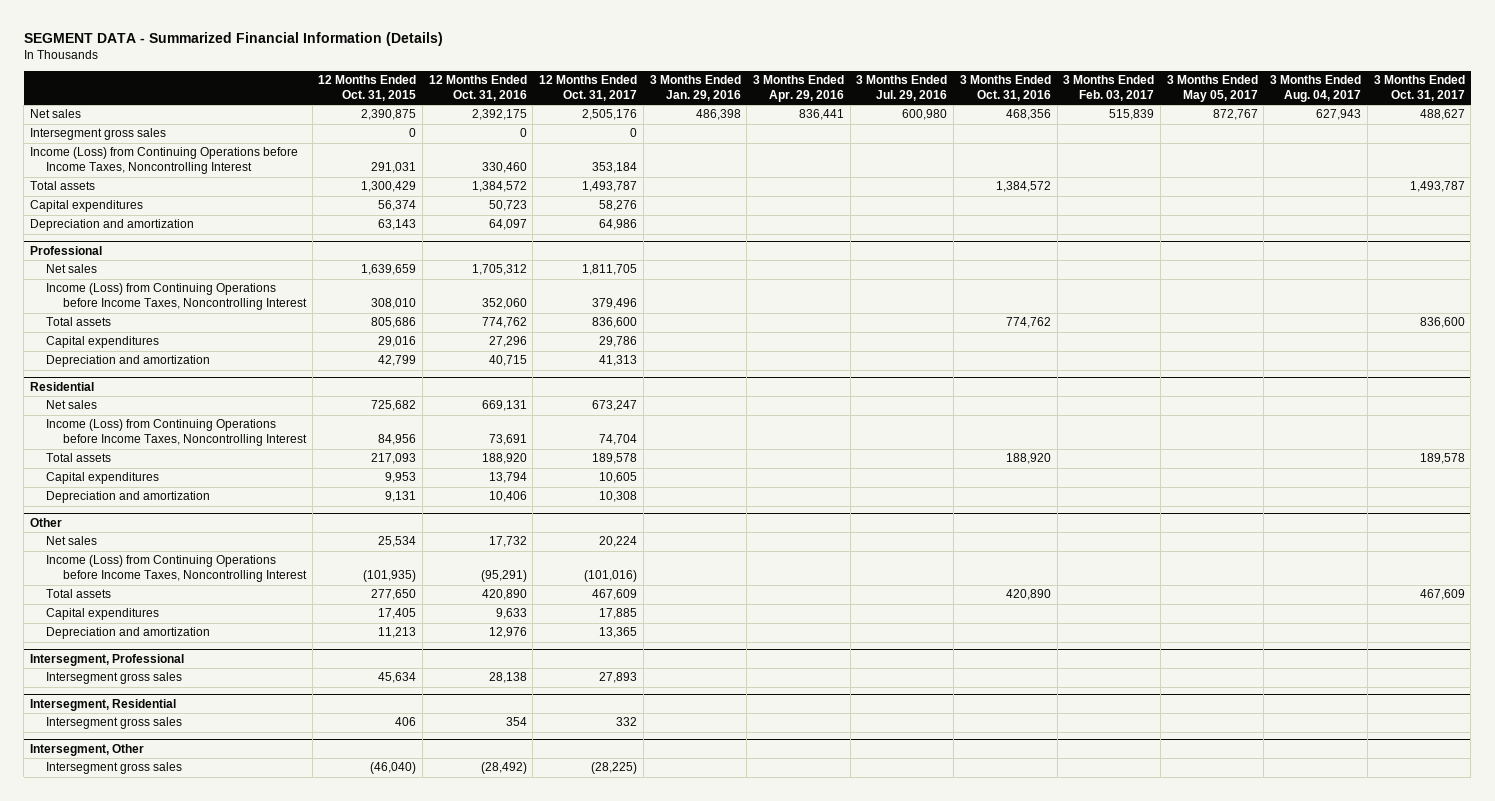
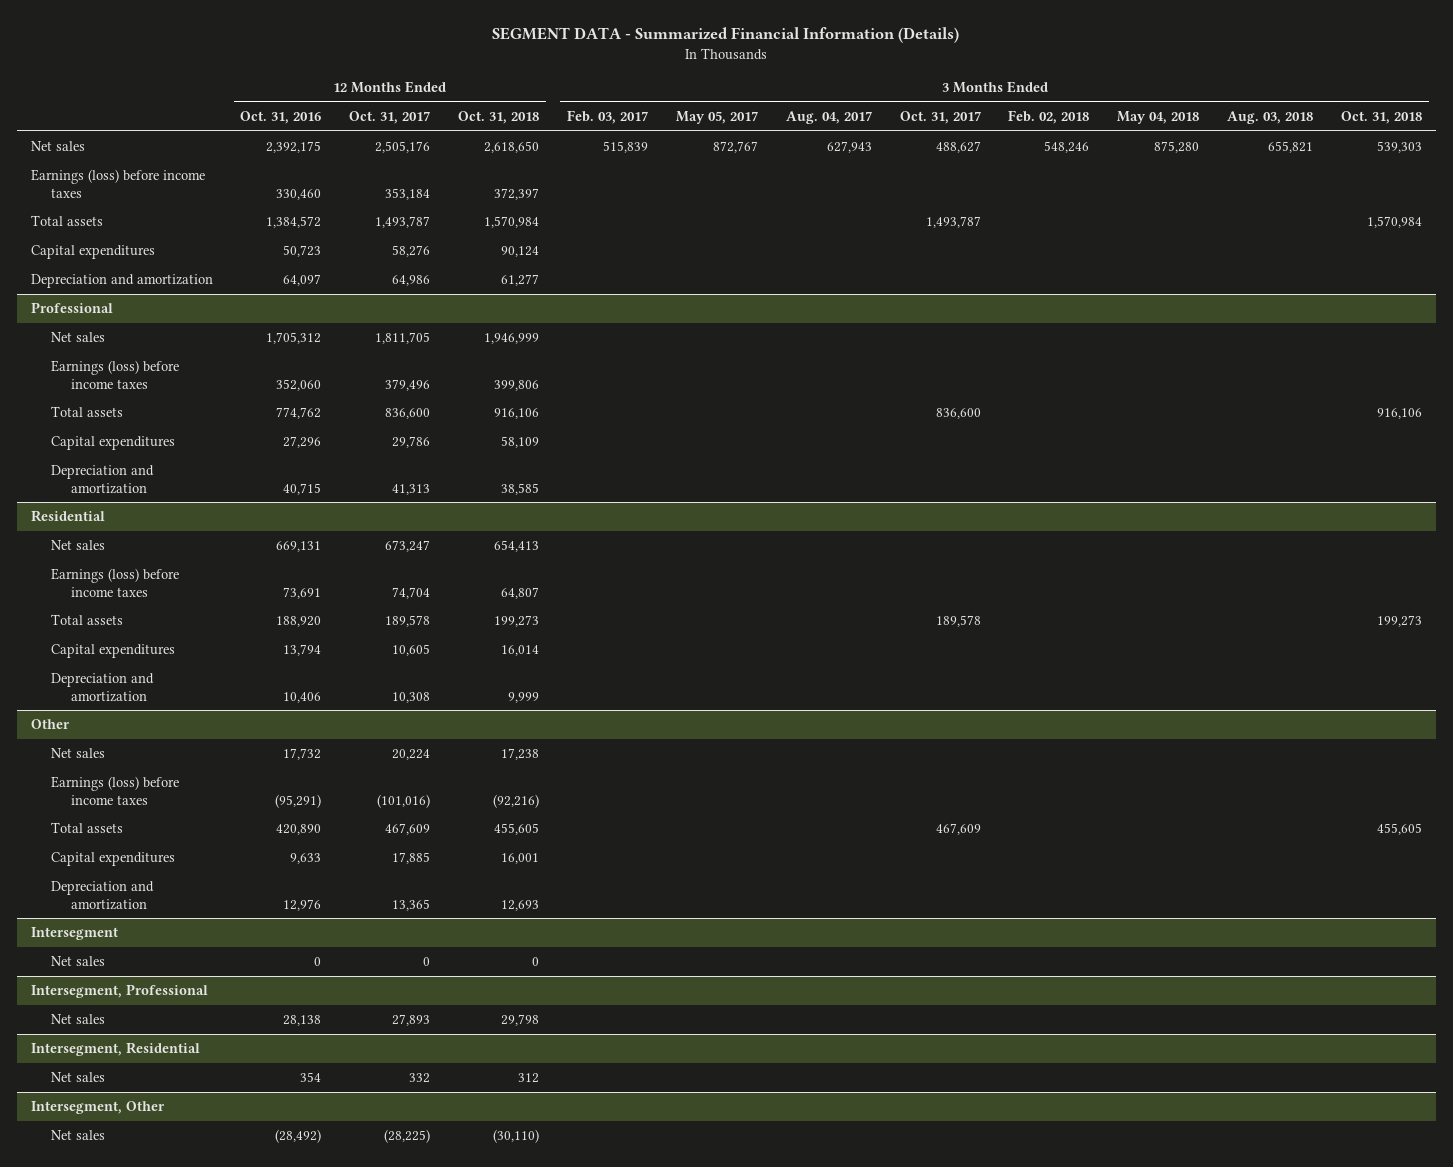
[318,75,417,102] 12 Months Ended Oct. 31, 2015 -> none
[649,75,741,102] 3 Months Ended Jan. 29, 2016 -> none
[752,75,844,103] 3 Months Ended Apr. 29, 2016 -> none
[856,75,948,102] 3 Months Ended Jul. 29, 2016 -> none
[959,75,1051,102] 3 Months Ended Oct. 31, 2016 -> none
none -> [458,110,540,124] Oct. 31, 2018
none -> [1008,109,1090,124] Feb. 02, 2018
none -> [1117,110,1200,124] May 04, 2018
none -> [1227,110,1314,124] Aug. 03, 2018
none -> [1340,110,1422,124] Oct. 31, 2018
[30,128,167,141] Intersegment gross sales -> none
[30,147,299,175] Income (Loss) from Continuing Operations before Income Taxes, Noncontrolling Interest -> [30,169,205,198] Earnings (loss) before income taxes
[46,283,307,311] Income (Loss) from Continuing Operations before Income Taxes, Noncontrolling Interest -> [50,360,179,389] Earnings (loss) before income taxes
[46,419,307,447] Income (Loss) from Continuing Operations before Income Taxes, Noncontrolling Interest -> [50,568,179,597] Earnings (loss) before income taxes
[46,555,307,583] Income (Loss) from Continuing Operations before Income Taxes, Noncontrolling Interest -> [50,776,179,805] Earnings (loss) before income taxes
none -> [30,927,118,941] Intersegment
none -> [50,956,105,967] Net sales
[46,672,183,685] Intersegment gross sales -> [50,1014,105,1025] Net sales
[46,717,183,730] Intersegment gross sales -> [50,1072,105,1083] Net sales
[46,762,183,775] Intersegment gross sales -> [50,1130,105,1141] Net sales

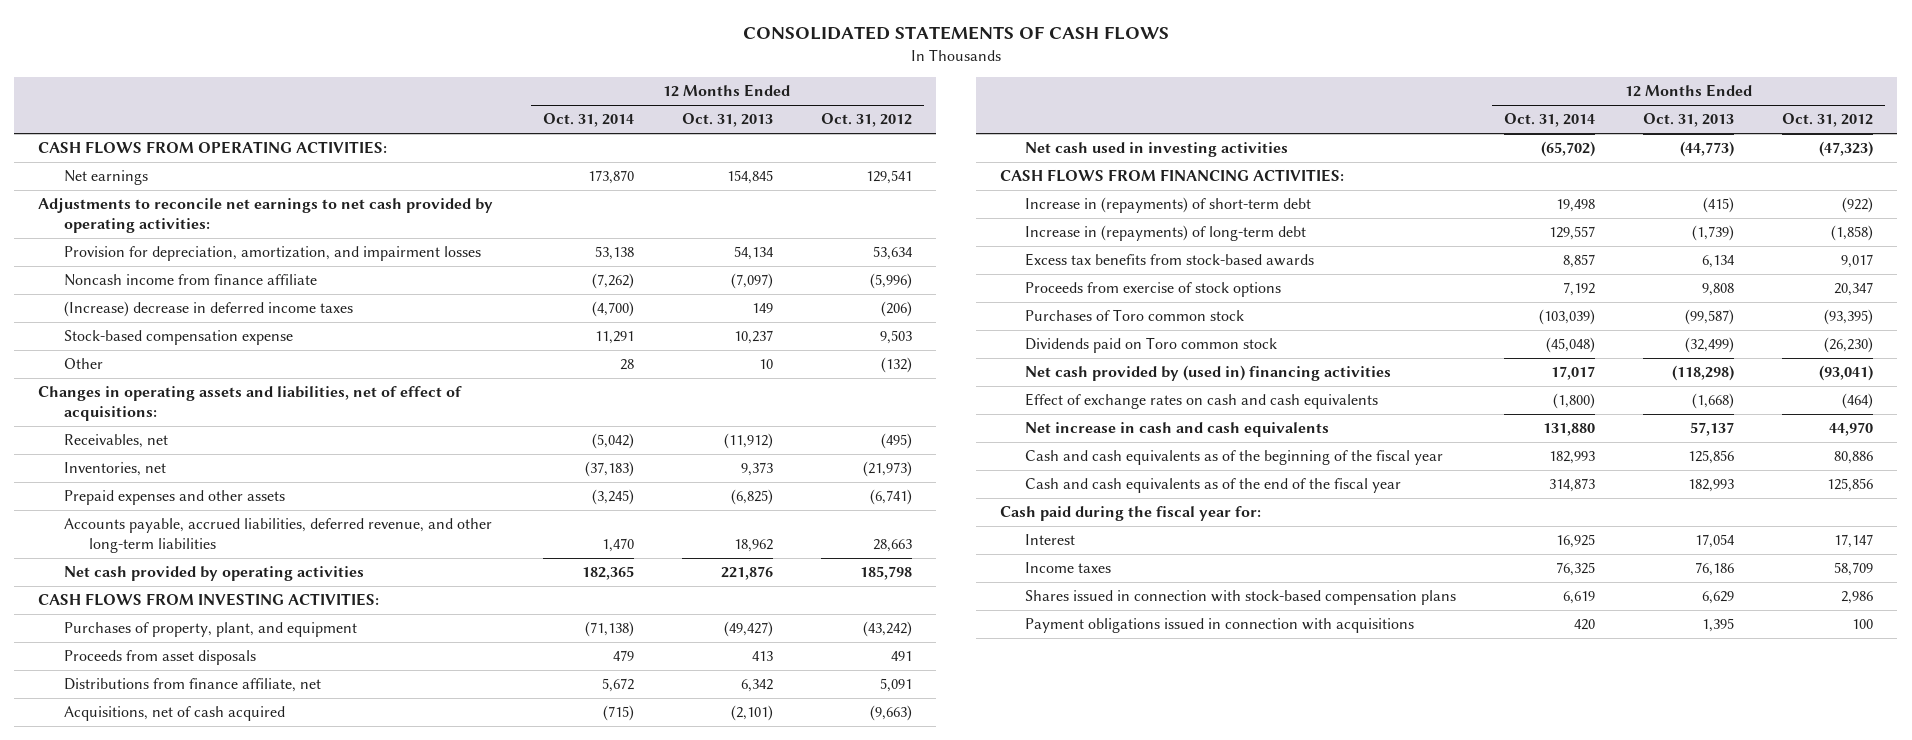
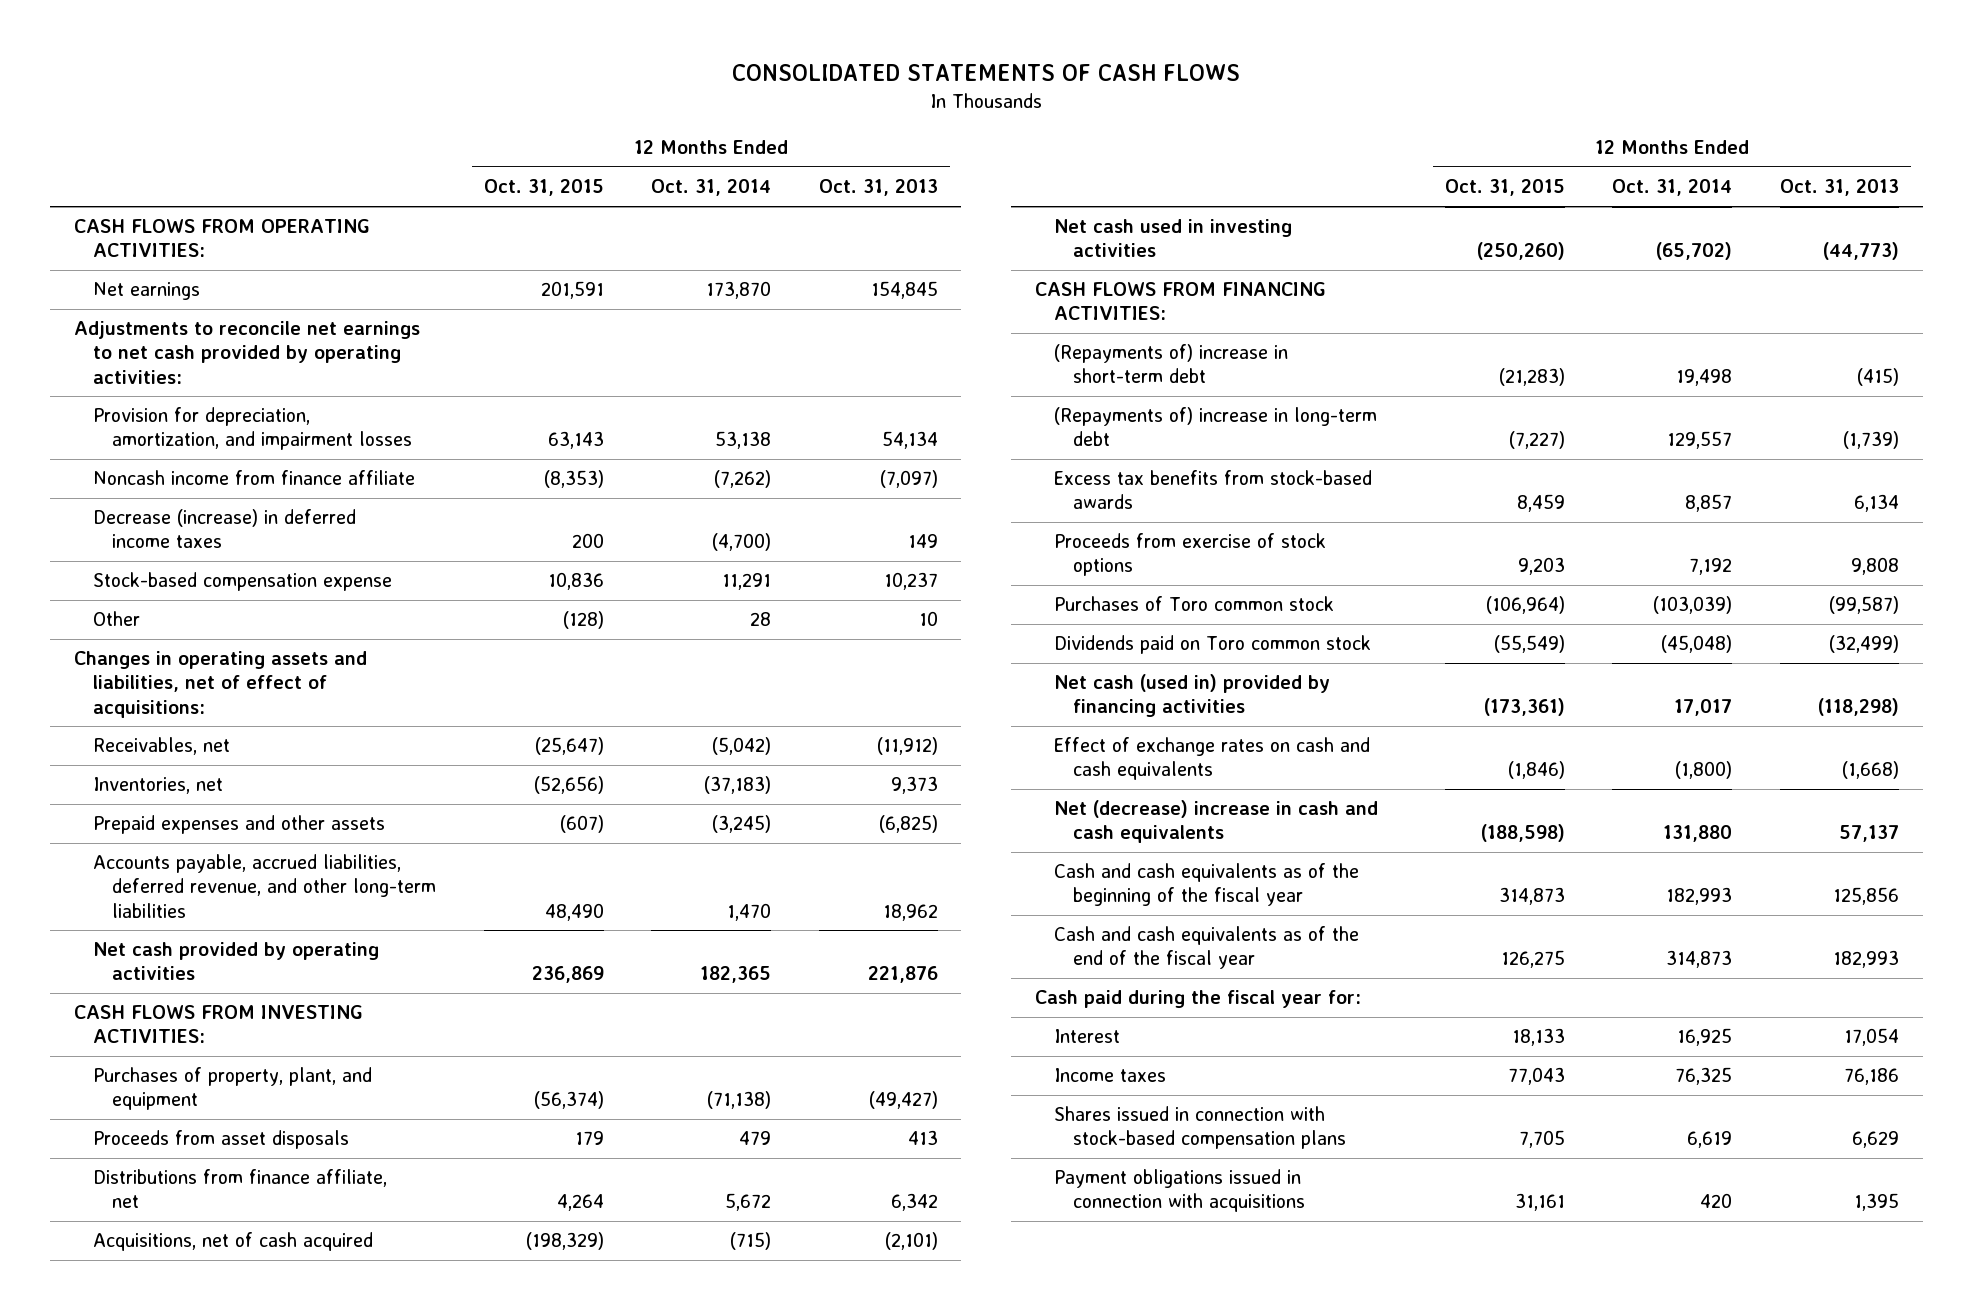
[820,113,912,128] Oct. 31, 2012 -> none
none -> [483,179,604,197] Oct. 31, 2015
[63,301,353,318] (Increase) decrease in deferred income taxes -> [93,509,357,549] Decrease (increase) in deferred income taxes
[1025,197,1312,214] Increase in (repayments) of short-term debt -> [1054,344,1289,384] (Repayments of) increase in short-term debt
[1025,225,1307,242] Increase in (repayments) of long-term debt -> [1054,407,1378,447] (Repayments of) increase in long-term debt
[1025,365,1392,382] Net cash provided by (used in) financing activities -> [1054,674,1331,718] Net cash (used in) provided by financing activities
[1025,422,1330,438] Net increase in cash and cash equivalents -> [1054,800,1379,844] Net (decrease) increase in cash and cash equivalents

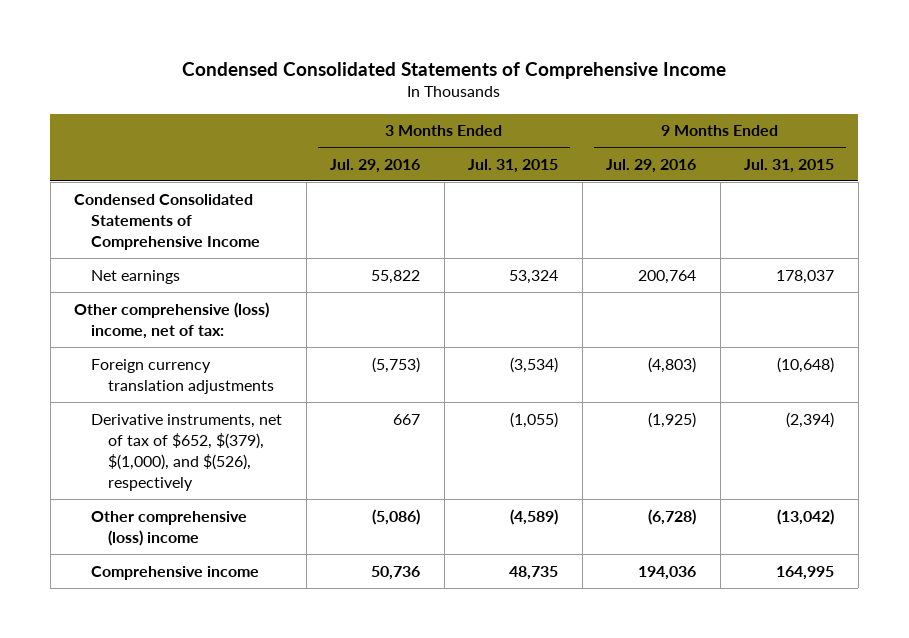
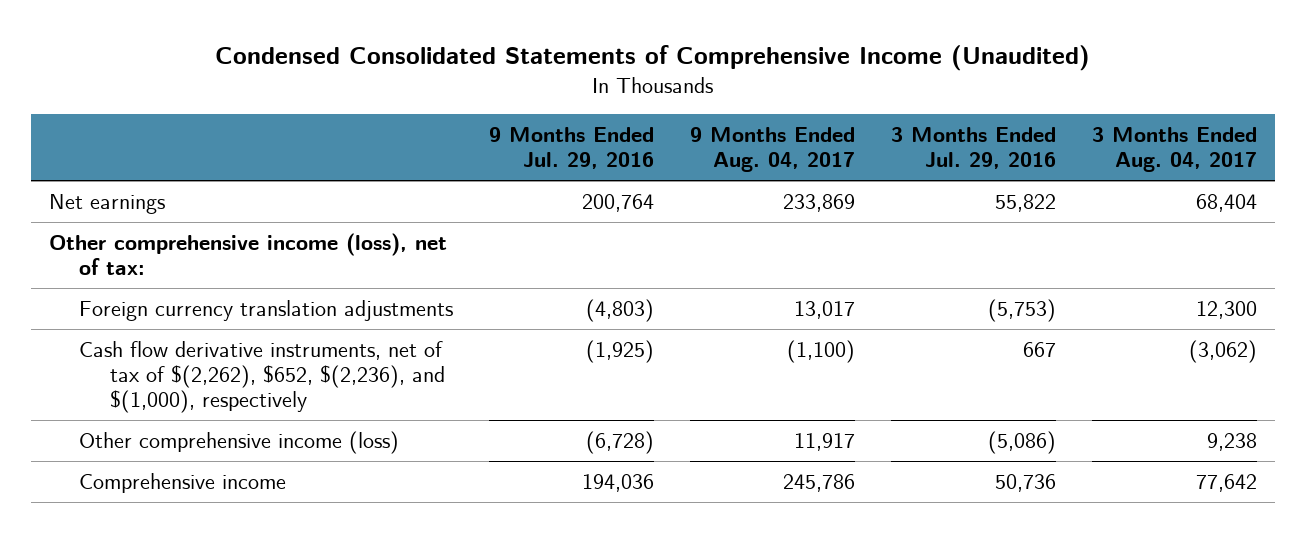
[182,61,727,79] Condensed Consolidated Statements of Comprehensive Income -> [215,45,1091,72] Condensed Consolidated Statements of Comprehensive Income (Unaudited)
[468,158,559,173] Jul. 31, 2015 -> none
[744,158,835,173] Jul. 31, 2015 -> none
none -> [690,127,856,173] 9 Months Ended Aug. 04, 2017
none -> [1091,127,1257,173] 3 Months Ended Aug. 04, 2017
[74,193,261,250] Condensed Consolidated Statements of Comprehensive Income -> none
[74,301,270,339] Other comprehensive (loss) income, net of tax: -> [49,232,448,275] Other comprehensive income (loss), net of tax:
[91,413,283,491] Derivative instruments, net of tax of $652, $(379), $(1,000), and $(526), respectively -> [79,340,445,413] Cash flow derivative instruments, net of tax of $(2,262), $652, $(2,236), and $(1,000), respectively
[91,510,248,546] Other comprehensive (loss) income -> [79,430,400,454] Other comprehensive income (loss)

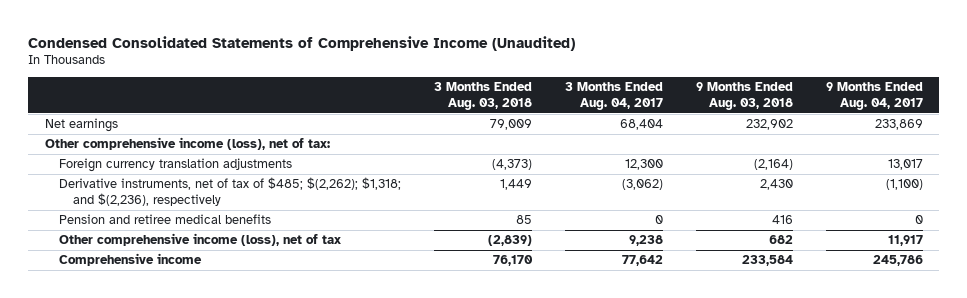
[489,127,655,170] 9 Months Ended Jul. 29, 2016 -> none
[891,127,1057,170] 3 Months Ended Jul. 29, 2016 -> none
none -> [433,82,532,111] 3 Months Ended Aug. 03, 2018
none -> [695,82,793,111] 9 Months Ended Aug. 03, 2018
[79,340,445,413] Cash flow derivative instruments, net of tax of $(2,262), $652, $(2,236), and $(1,000), respectively -> [58,177,401,207] Derivative instruments, net of tax of $485; $(2,262); $1,318; and $(2,236), respectively
none -> [58,214,271,225] Pension and retiree medical benefits
[79,430,400,454] Other comprehensive income (loss) -> [58,233,341,247] Other comprehensive income (loss), net of tax

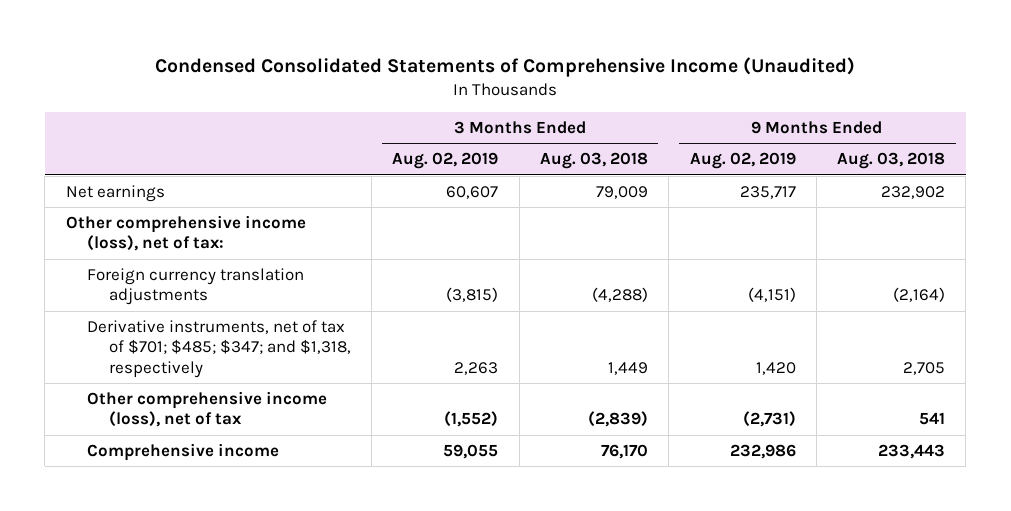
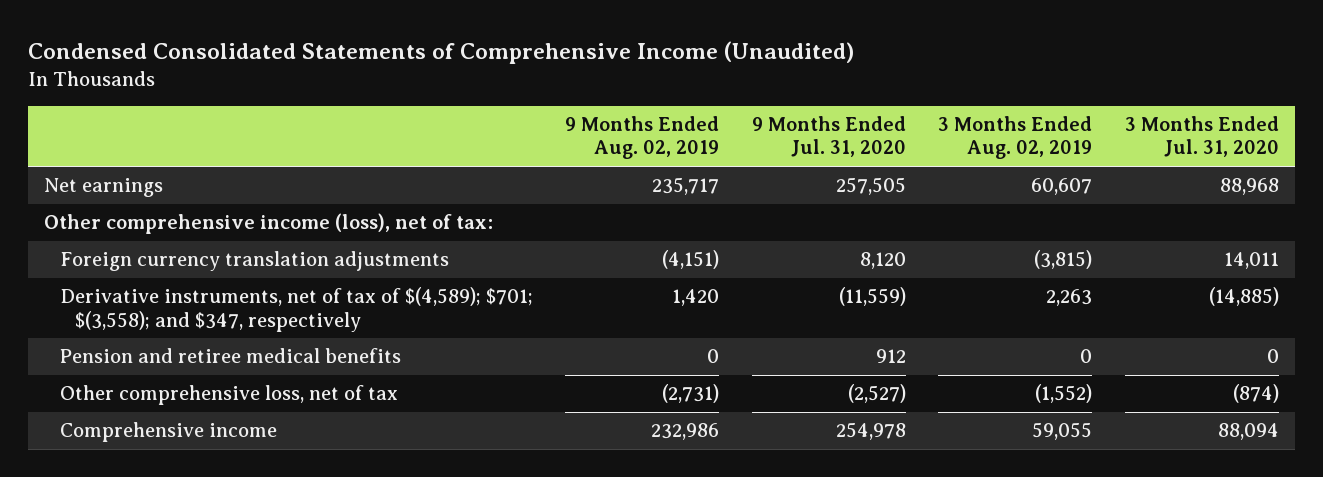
[539,152,648,170] Aug. 03, 2018 -> none
[837,152,946,170] Aug. 03, 2018 -> none
none -> [751,116,906,158] 9 Months Ended Jul. 31, 2020
none -> [1124,116,1279,158] 3 Months Ended Jul. 31, 2020
[87,320,351,378] Derivative instruments, net of tax of $701; $485; $347; and $1,318, respectively -> [59,287,533,332] Derivative instruments, net of tax of $(4,589); $701; $(3,558); and $347, respectively
none -> [59,348,401,364] Pension and retiree medical benefits
[87,391,328,428] Other comprehensive income (loss), net of tax -> [59,385,398,406] Other comprehensive loss, net of tax

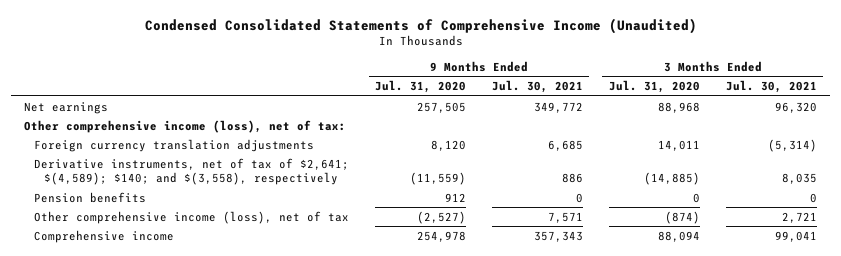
[565,116,720,160] 9 Months Ended Aug. 02, 2019 -> none
[938,116,1093,160] 3 Months Ended Aug. 02, 2019 -> none
none -> [491,80,583,94] Jul. 30, 2021
none -> [725,80,817,94] Jul. 30, 2021
[59,287,533,332] Derivative instruments, net of tax of $(4,589); $701; $(3,558); and $347, respectively -> [34,157,350,186] Derivative instruments, net of tax of $2,641; $(4,589); $140; and $(3,558), respectively
[59,348,401,364] Pension and retiree medical benefits -> [34,191,147,203] Pension benefits
[59,385,398,406] Other comprehensive loss, net of tax -> [34,210,350,224] Other comprehensive income (loss), net of tax

